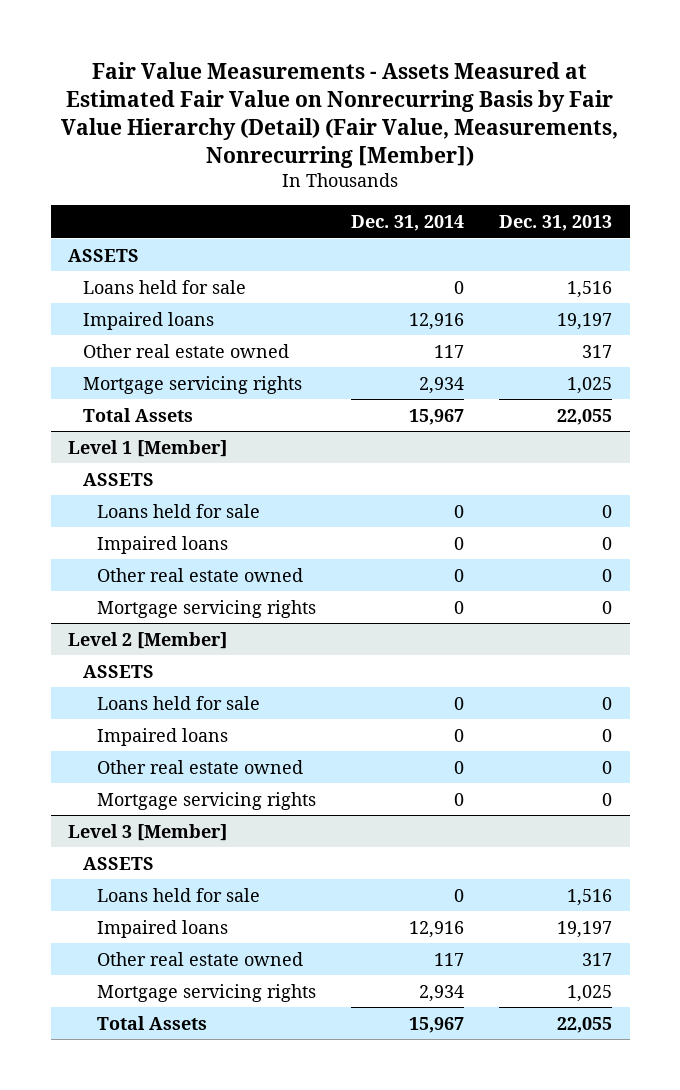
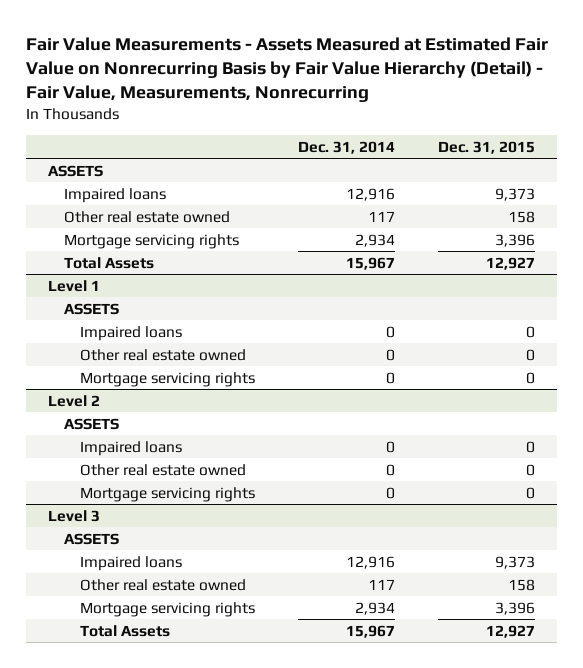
[61,61,619,168] Fair Value Measurements - Assets Measured at Estimated Fair Value on Nonrecurring Basis by Fair Value Hierarchy (Detail) (Fair Value, Measurements, Nonrecurring [Member]) -> [25,36,548,103] Fair Value Measurements - Assets Measured at Estimated Fair Value on Nonrecurring Basis by Fair Value Hierarchy (Detail) - Fair Value, Measurements, Nonrecurring
[499,215,613,232] Dec. 31, 2013 -> none
none -> [438,140,536,154] Dec. 31, 2015
[82,279,246,294] Loans held for sale -> none
[68,439,228,457] Level 1 [Member] -> [47,279,100,292] Level 1
[97,503,261,518] Loans held for sale -> none
[68,631,228,649] Level 2 [Member] -> [47,394,100,407] Level 2
[97,695,261,710] Loans held for sale -> none
[68,823,228,841] Level 3 [Member] -> [47,509,100,522] Level 3
[97,887,261,902] Loans held for sale -> none

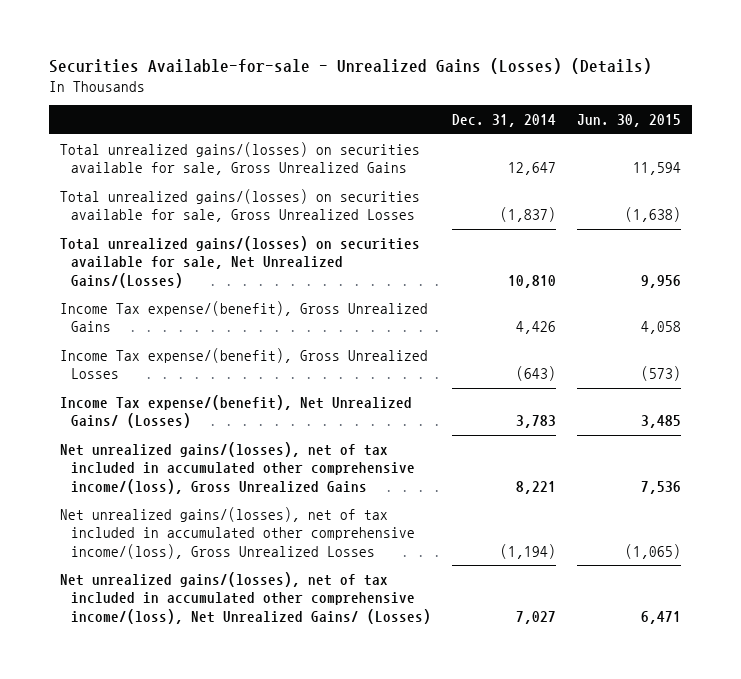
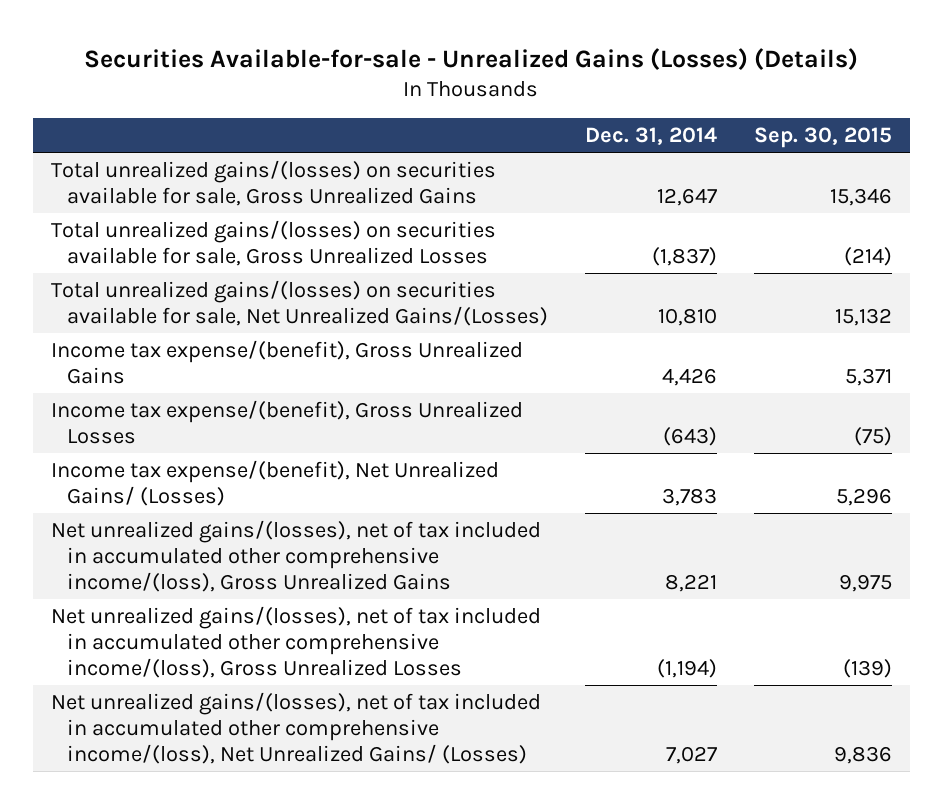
[577,114,682,128] Jun. 30, 2015 -> none
none -> [753,126,892,148] Sep. 30, 2015
[59,300,428,333] Income Tax expense/(benefit), Gross Unrealized Gains -> [51,339,524,385] Income tax expense/(benefit), Gross Unrealized Gains
[59,347,428,380] Income Tax expense/(benefit), Gross Unrealized Losses -> [51,399,524,445] Income tax expense/(benefit), Gross Unrealized Losses
[59,394,412,429] Income Tax expense/(benefit), Net Unrealized Gains/ (Losses) -> [51,459,500,507] Income tax expense/(benefit), Net Unrealized Gains/ (Losses)

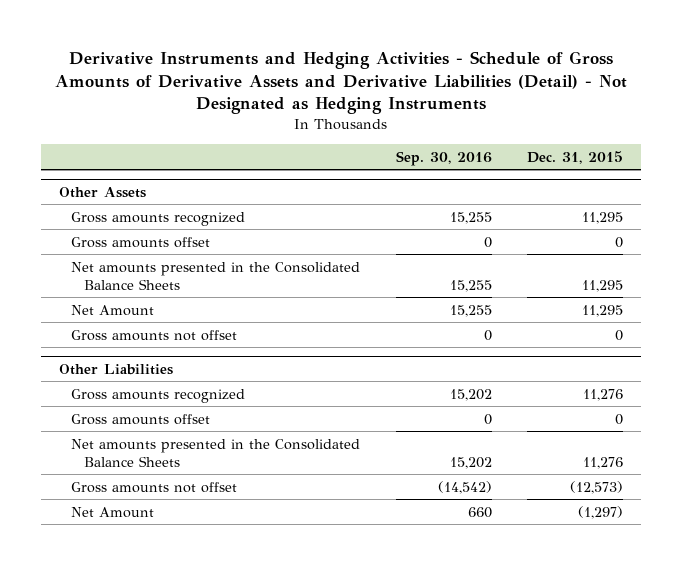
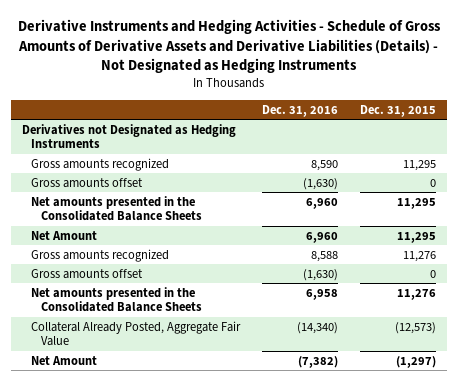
[54,50,627,115] Derivative Instruments and Hedging Activities - Schedule of Gross Amounts of Derivative Assets and Derivative Liabilities (Detail) - Not Designated as Hedging Instruments -> [18,18,442,74] Derivative Instruments and Hedging Activities - Schedule of Gross Amounts of Derivative Assets and Derivative Liabilities (Details) - Not Designated as Hedging Instruments
[395,150,492,166] Sep. 30, 2016 -> none
none -> [262,104,339,117] Dec. 31, 2016
[58,186,146,198] Other Assets -> none
none -> [22,123,237,149] Derivatives not Designated as Hedging Instruments
[71,329,238,341] Gross amounts not offset -> none
[58,363,173,375] Other Liabilities -> none
[71,481,238,493] Gross amounts not offset -> [31,320,242,347] Collateral Already Posted, Aggregate Fair Value

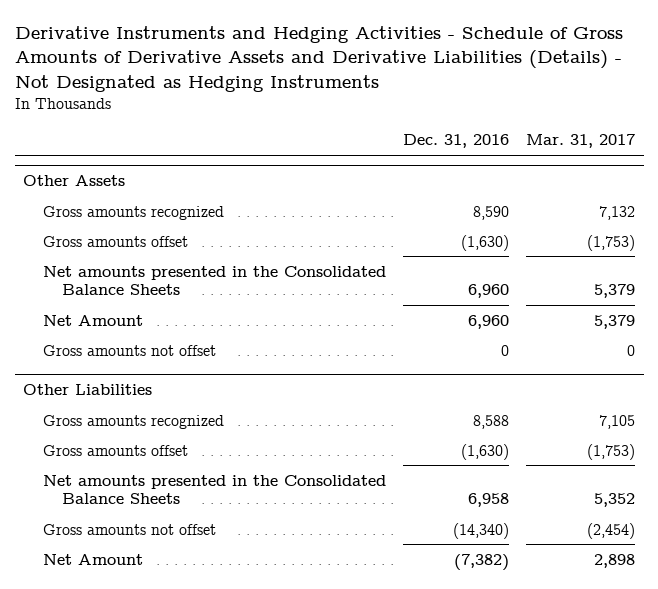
[360,104,437,117] Dec. 31, 2015 -> none
none -> [526,134,636,149] Mar. 31, 2017
[22,123,237,149] Derivatives not Designated as Hedging Instruments -> none
none -> [23,174,126,186] Other Assets
none -> [42,344,216,356] Gross amounts not offset
none -> [23,383,153,395] Other Liabilities
[31,320,242,347] Collateral Already Posted, Aggregate Fair Value -> [42,523,216,535] Gross amounts not offset

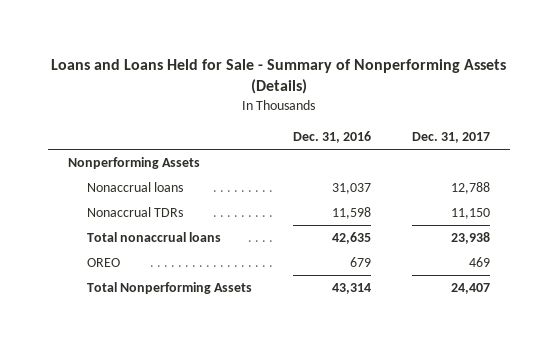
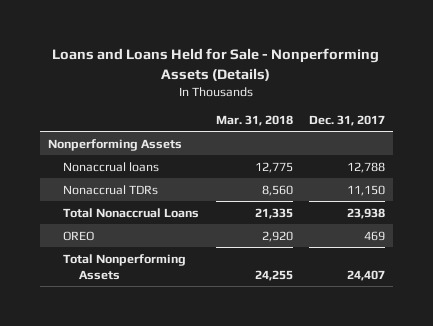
[51,58,507,95] Loans and Loans Held for Sale - Summary of Nonperforming Assets (Details) -> [52,48,380,81] Loans and Loans Held for Sale - Nonperforming Assets (Details)
[292,130,371,143] Dec. 31, 2016 -> none
none -> [215,114,293,126] Mar. 31, 2018
[87,232,222,243] Total nonaccrual loans -> [63,207,200,218] Total Nonaccrual Loans

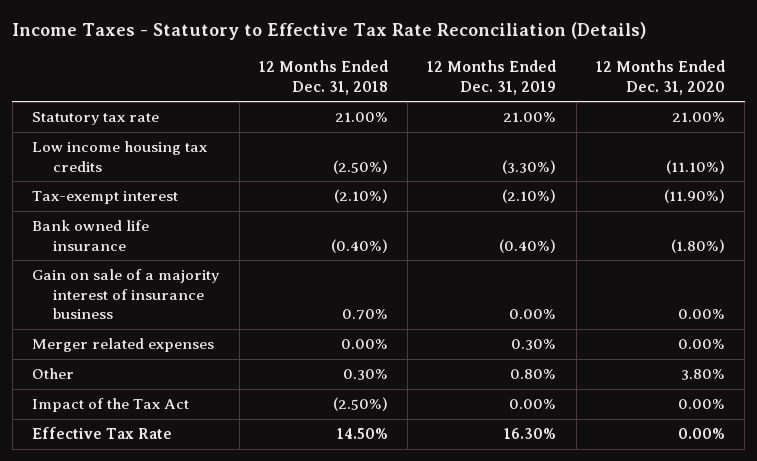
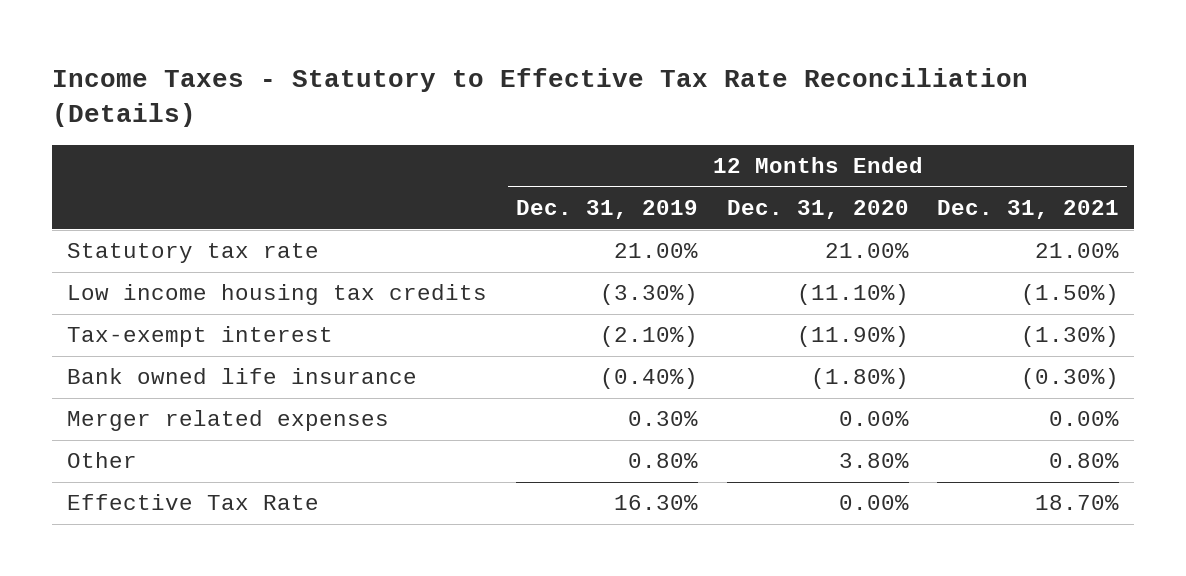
[258,60,388,95] 12 Months Ended Dec. 31, 2018 -> none
none -> [937,200,1120,220] Dec. 31, 2021
[32,269,220,320] Gain on sale of a majority interest of insurance business -> none
[32,398,190,413] Impact of the Tax Act -> none

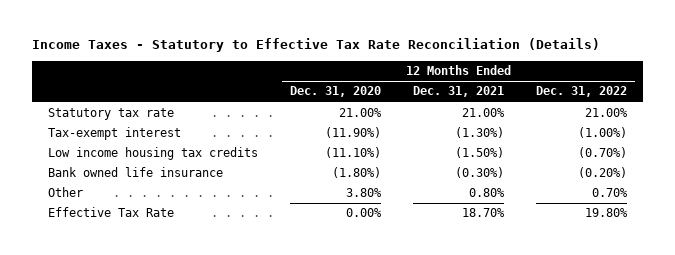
[515,200,698,220] Dec. 31, 2019 -> none
none -> [536,86,628,98] Dec. 31, 2022
[66,284,487,306] Low income housing tax credits -> [47,147,258,161] Low income housing tax credits
[66,410,389,432] Merger related expenses -> none

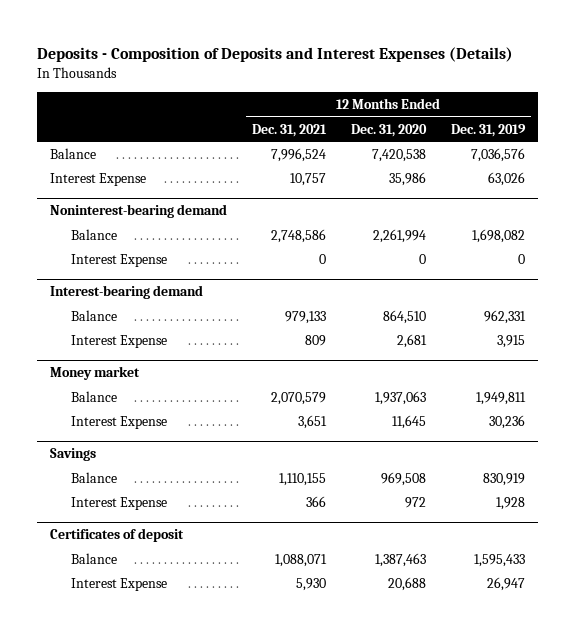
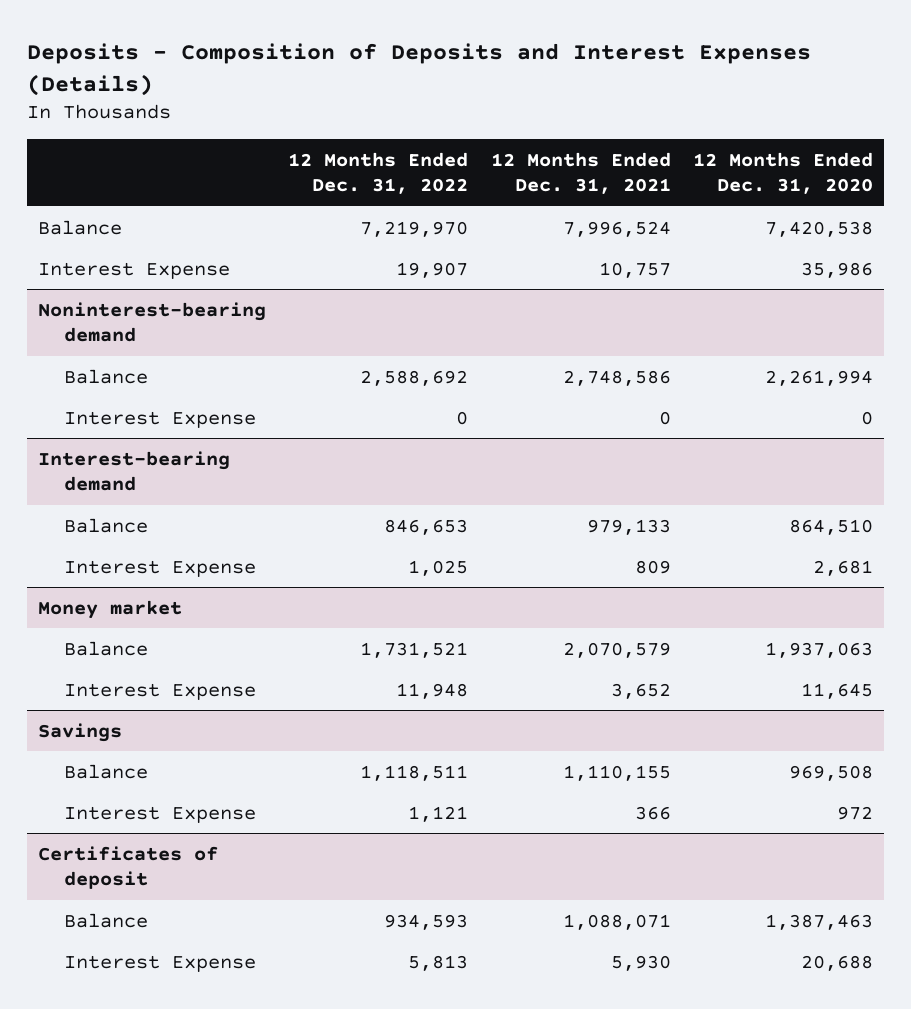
[451,123,527,137] Dec. 31, 2019 -> none
none -> [288,151,469,195] 12 Months Ended Dec. 31, 2022
[297,414,327,429] 3,651 -> [610,682,671,699] 3,652

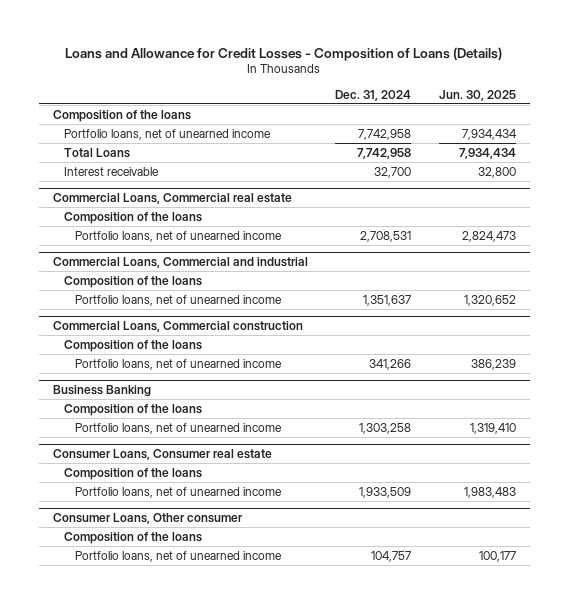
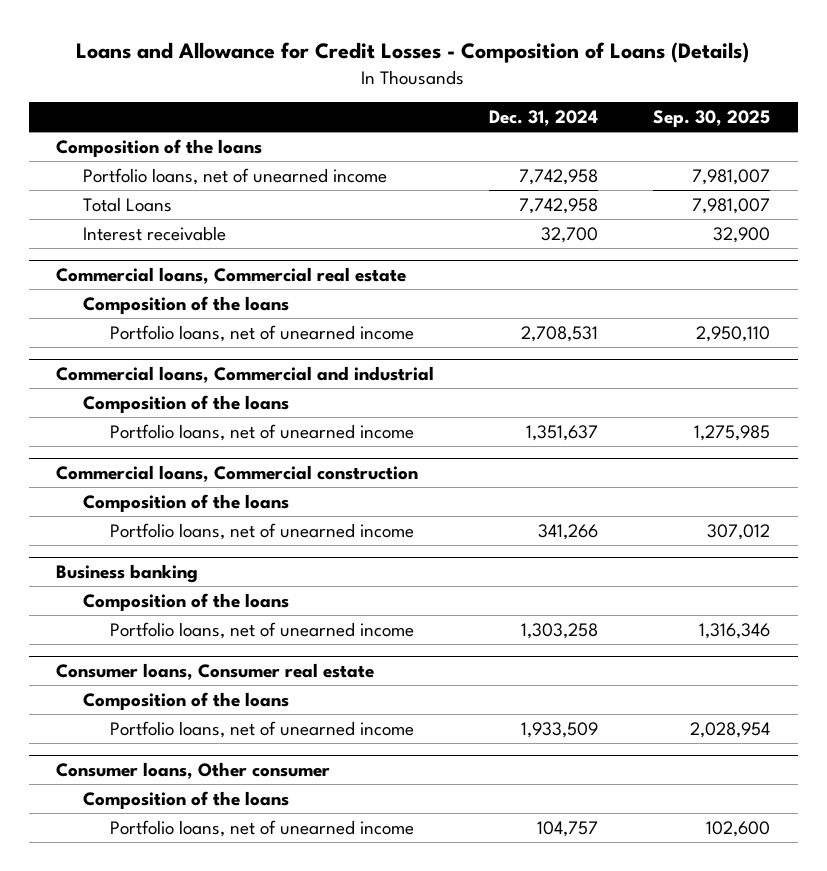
[438,89,516,101] Jun. 30, 2025 -> none
none -> [653,110,771,128] Sep. 30, 2025
[52,192,292,204] Commercial Loans, Commercial real estate -> [56,266,407,284] Commercial loans, Commercial real estate
[52,256,308,268] Commercial Loans, Commercial and industrial -> [56,365,435,383] Commercial loans, Commercial and industrial
[52,320,303,332] Commercial Loans, Commercial construction -> [56,464,419,482] Commercial loans, Commercial construction
[52,384,151,397] Business Banking -> [56,563,199,583] Business banking
[52,448,272,460] Consumer Loans, Consumer real estate -> [56,662,375,680] Consumer loans, Consumer real estate
[52,512,243,524] Consumer Loans, Other consumer -> [56,761,331,779] Consumer loans, Other consumer

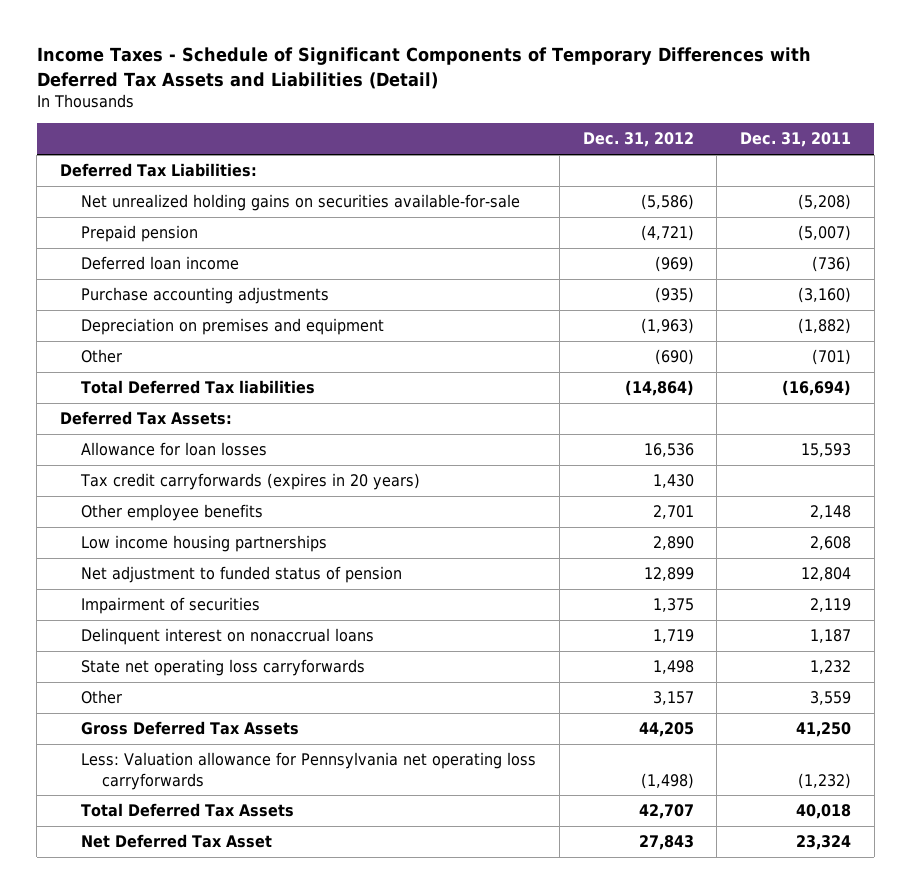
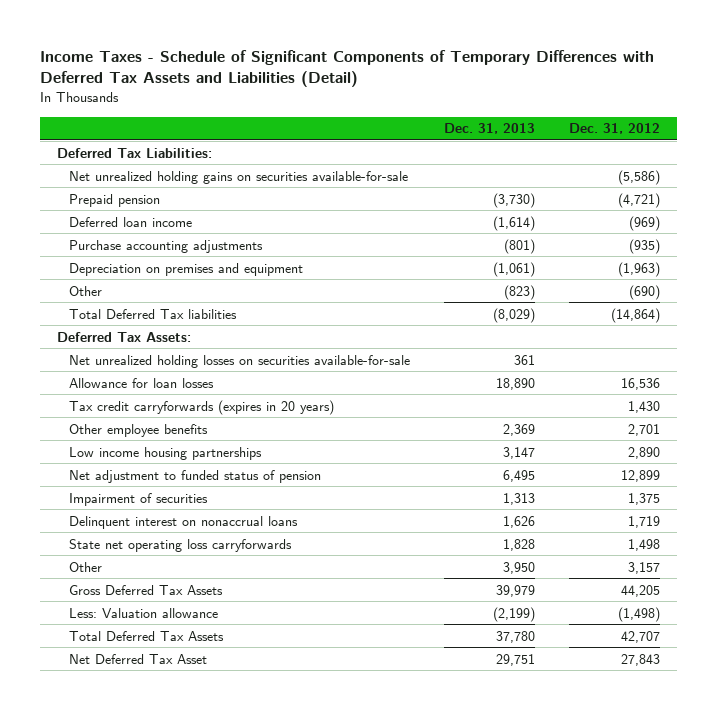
[740,132,852,148] Dec. 31, 2011 -> none
none -> [444,123,536,135] Dec. 31, 2013
none -> [68,354,410,368] Net unrealized holding losses on securities available-for-sale
[81,752,537,790] Less: Valuation allowance for Pennsylvania net operating loss carryforwards -> [68,607,218,618] Less: Valuation allowance

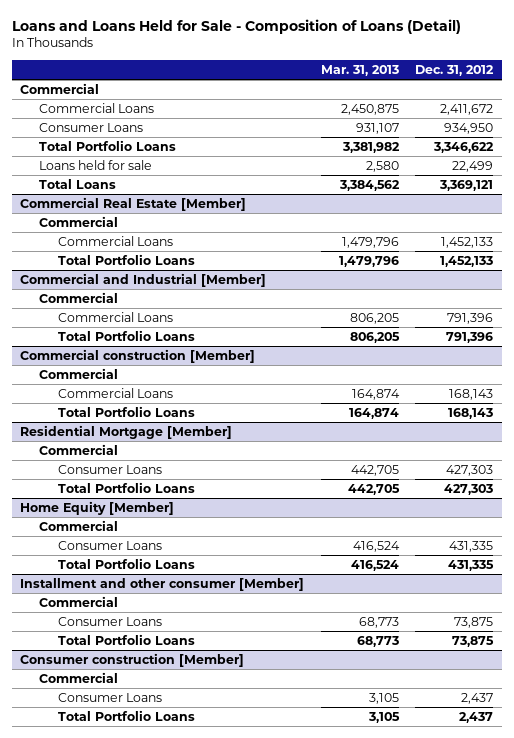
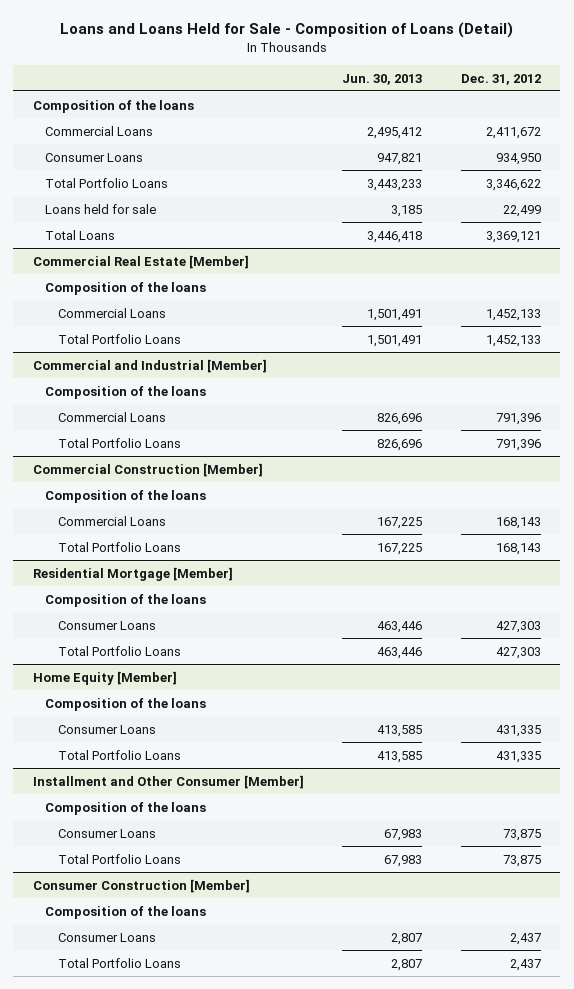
[320,64,399,76] Mar. 31, 2013 -> none
none -> [342,73,423,85] Jun. 30, 2013
[20,83,100,95] Commercial -> [32,99,194,113] Composition of the loans
[39,216,119,228] Commercial -> [45,281,207,295] Composition of the loans
[39,292,119,304] Commercial -> [45,385,207,399] Composition of the loans
[20,349,256,364] Commercial construction [Member] -> [32,462,263,477] Commercial Construction [Member]
[39,368,119,380] Commercial -> [45,489,207,503] Composition of the loans
[39,444,119,456] Commercial -> [45,593,207,607] Composition of the loans
[39,520,119,532] Commercial -> [45,697,207,711] Composition of the loans
[20,578,305,592] Installment and other consumer [Member] -> [32,774,304,789] Installment and Other Consumer [Member]
[39,596,119,608] Commercial -> [45,801,207,815] Composition of the loans
[20,653,245,668] Consumer construction [Member] -> [32,878,250,893] Consumer Construction [Member]
[39,672,119,684] Commercial -> [45,905,207,919] Composition of the loans

